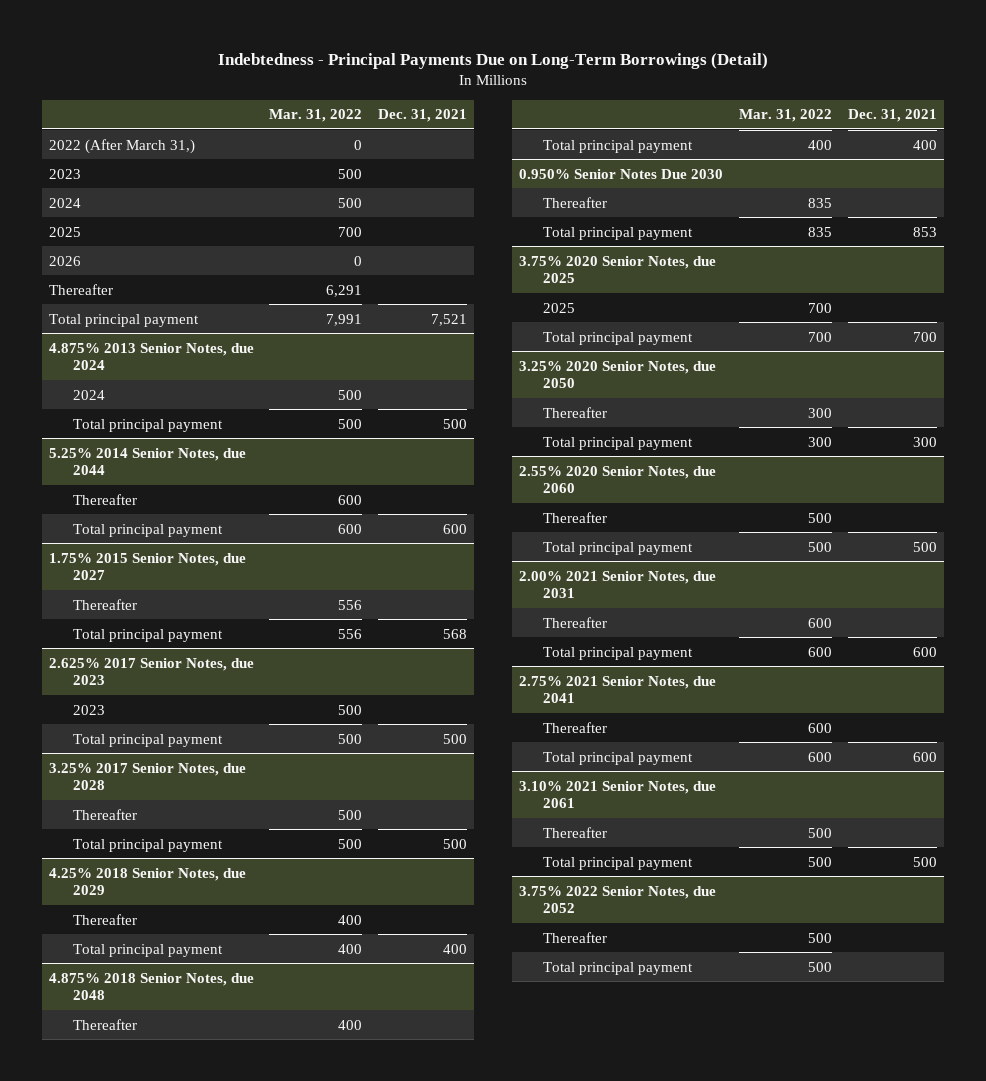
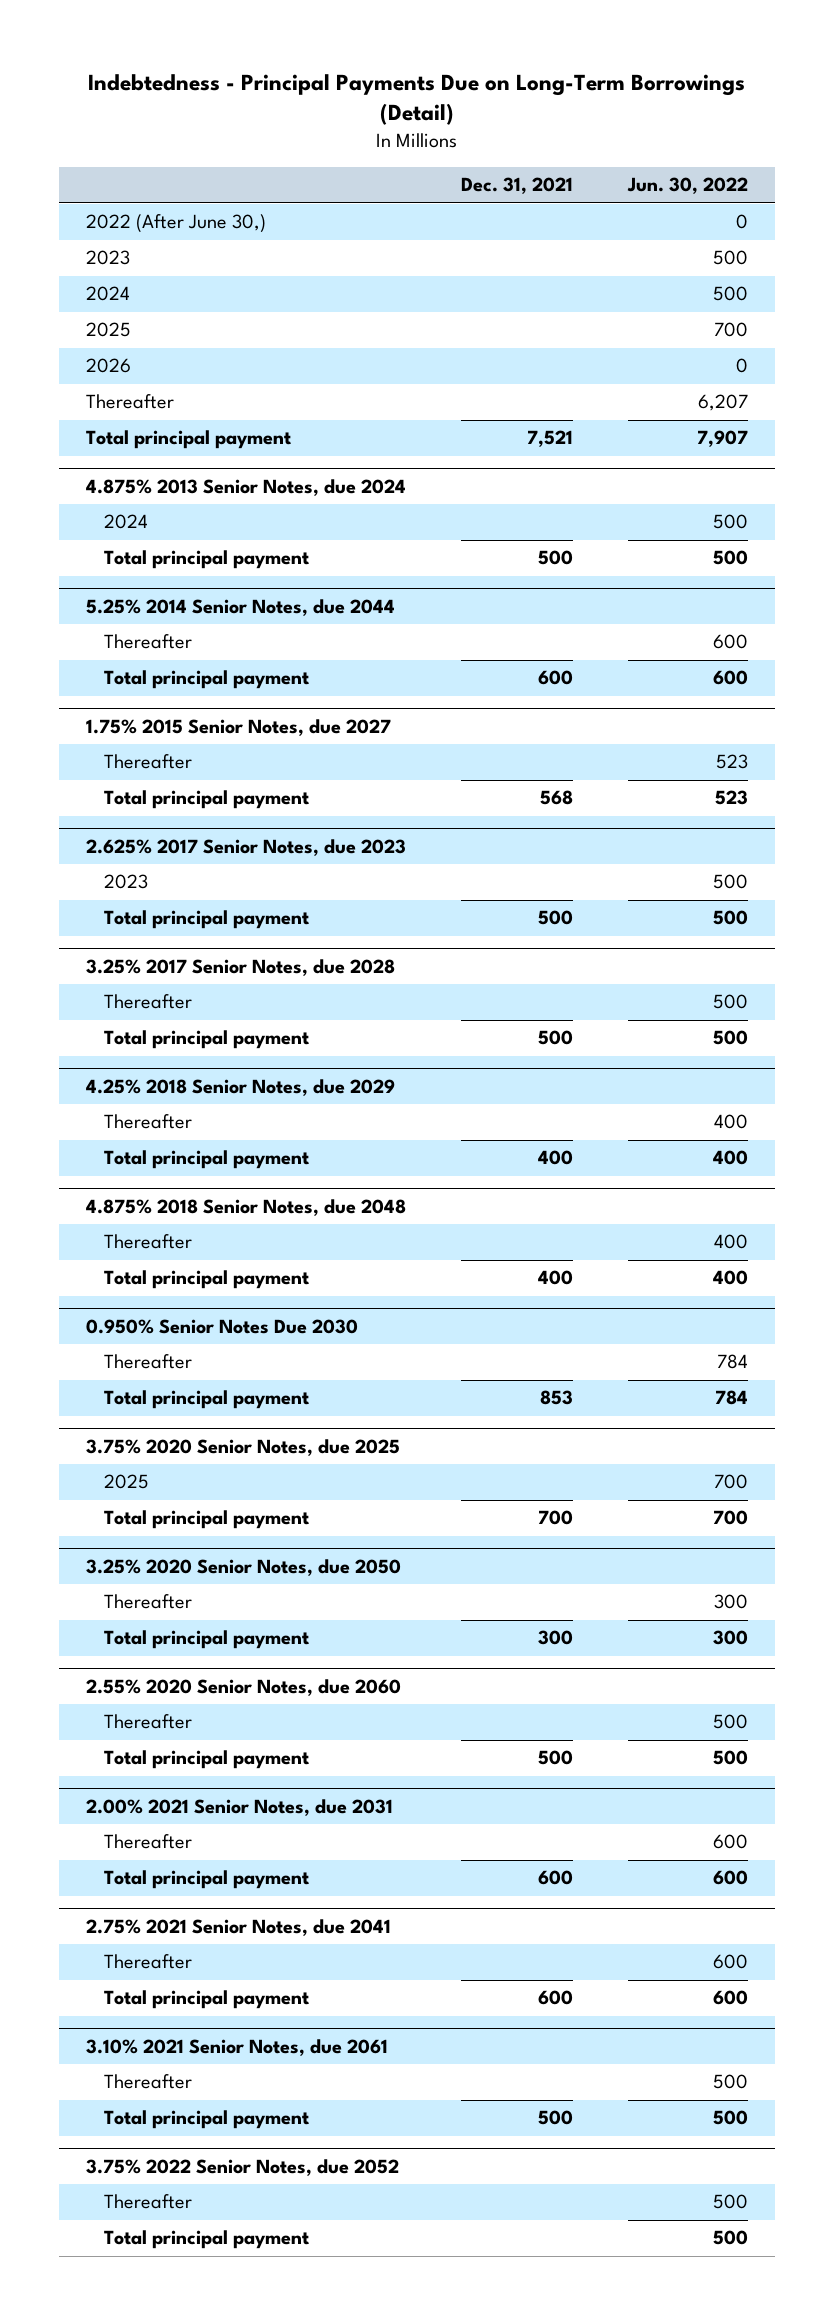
[269,109,363,123] Mar. 31, 2022 -> none
none -> [626,177,748,195] Jun. 30, 2022
[49,138,196,154] 2022 (After March 31,) -> [86,214,267,234] 2022 (After June 30,)

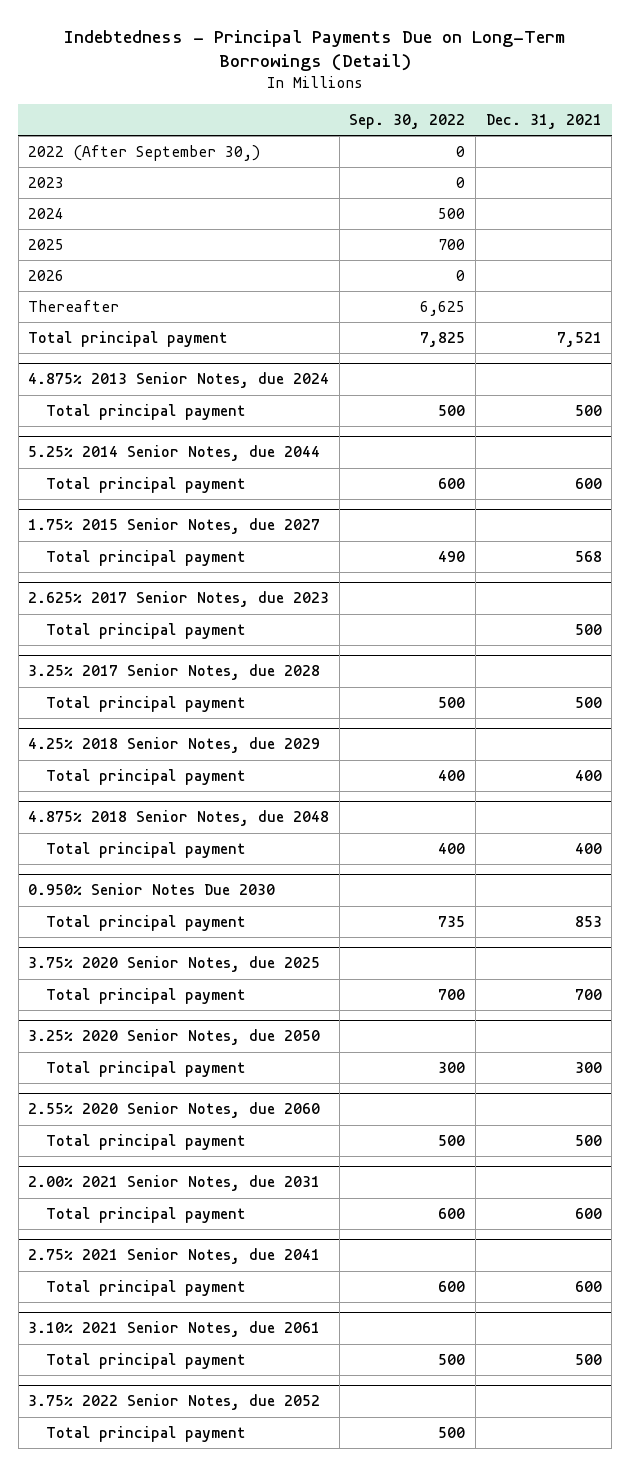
[626,177,748,195] Jun. 30, 2022 -> none
none -> [349,114,466,130] Sep. 30, 2022
[86,214,267,234] 2022 (After June 30,) -> [28,145,261,162] 2022 (After September 30,)
[104,514,149,530] 2024 -> none
[104,634,193,650] Thereafter -> none
[104,754,193,770] Thereafter -> none
[104,874,149,890] 2023 -> none
[104,994,193,1010] Thereafter -> none
[104,1114,193,1130] Thereafter -> none
[104,1234,193,1250] Thereafter -> none
[104,1354,193,1370] Thereafter -> none
[104,1474,150,1490] 2025 -> none
[104,1594,193,1610] Thereafter -> none
[104,1714,193,1730] Thereafter -> none
[104,1834,193,1850] Thereafter -> none
[104,1954,193,1970] Thereafter -> none
[104,2074,193,2090] Thereafter -> none
[104,2194,193,2210] Thereafter -> none

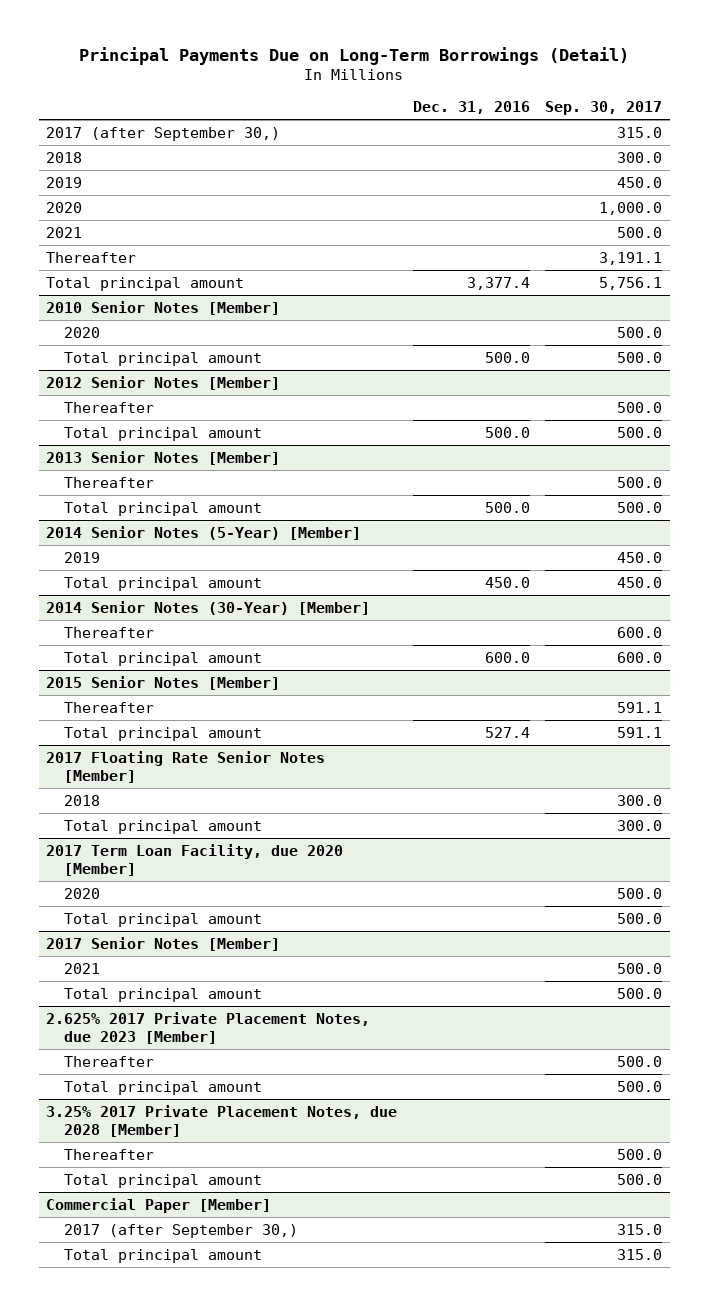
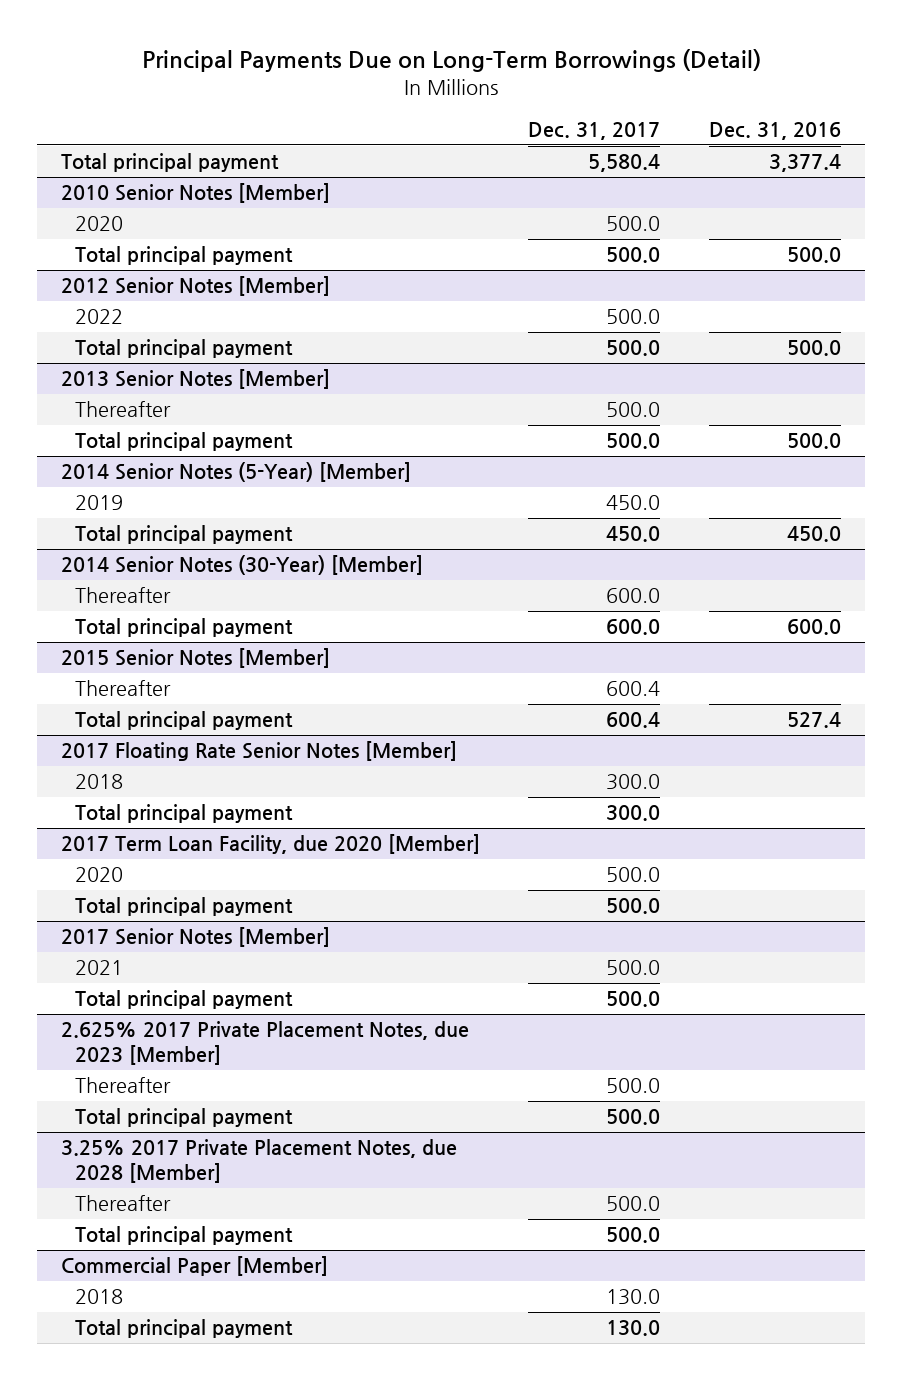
[545,100,663,115] Sep. 30, 2017 -> none
none -> [528,122,661,141] Dec. 31, 2017
[46,126,281,141] 2017 (after September 30,) -> none
[46,151,83,163] 2018 -> none
[46,176,83,188] 2019 -> none
[46,201,83,213] 2020 -> none
[46,226,83,238] 2021 -> none
[46,251,137,263] Thereafter -> none
[46,276,245,291] Total principal amount -> [60,153,279,173] Total principal payment
[63,351,262,366] Total principal amount -> [74,246,293,266] Total principal payment
[63,401,154,413] Thereafter -> none
none -> [74,309,123,325] 2022
[63,426,262,441] Total principal amount -> [74,339,293,359] Total principal payment
[63,501,262,516] Total principal amount -> [74,432,293,452] Total principal payment
[63,576,262,591] Total principal amount -> [74,525,293,545] Total principal payment
[63,651,262,666] Total principal amount -> [74,618,293,638] Total principal payment
[63,726,262,741] Total principal amount -> [74,711,293,731] Total principal payment
[63,819,262,834] Total principal amount -> [74,804,293,824] Total principal payment
[63,912,262,927] Total principal amount -> [74,897,293,917] Total principal payment
[63,987,262,1002] Total principal amount -> [74,990,293,1010] Total principal payment
[63,1080,262,1095] Total principal amount -> [74,1108,293,1128] Total principal payment
[63,1173,262,1188] Total principal amount -> [74,1226,293,1246] Total principal payment
[63,1223,298,1238] 2017 (after September 30,) -> none
none -> [74,1289,123,1305] 2018
[63,1248,262,1263] Total principal amount -> [74,1319,293,1339] Total principal payment

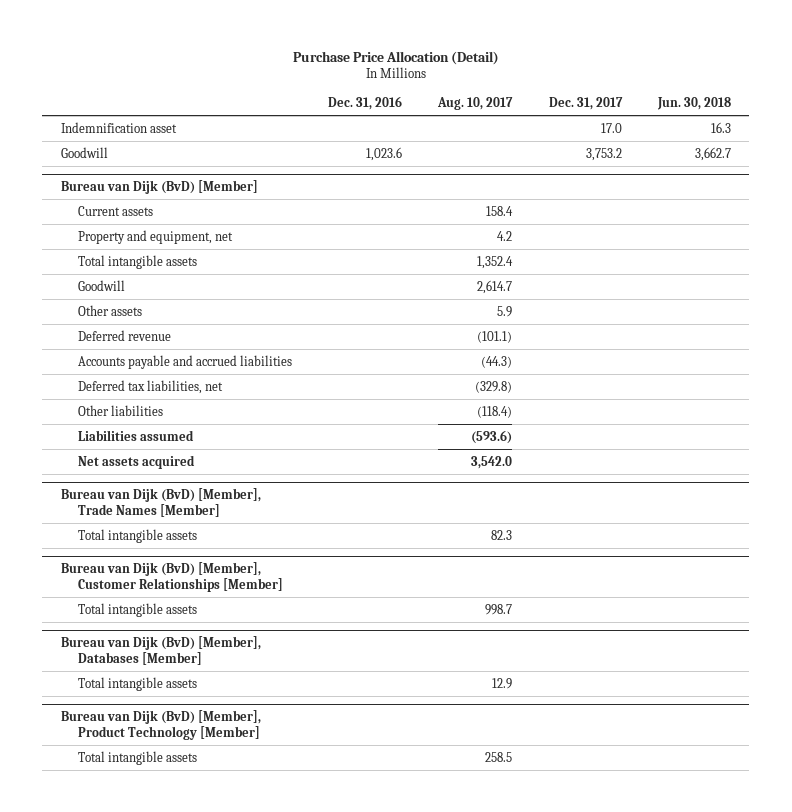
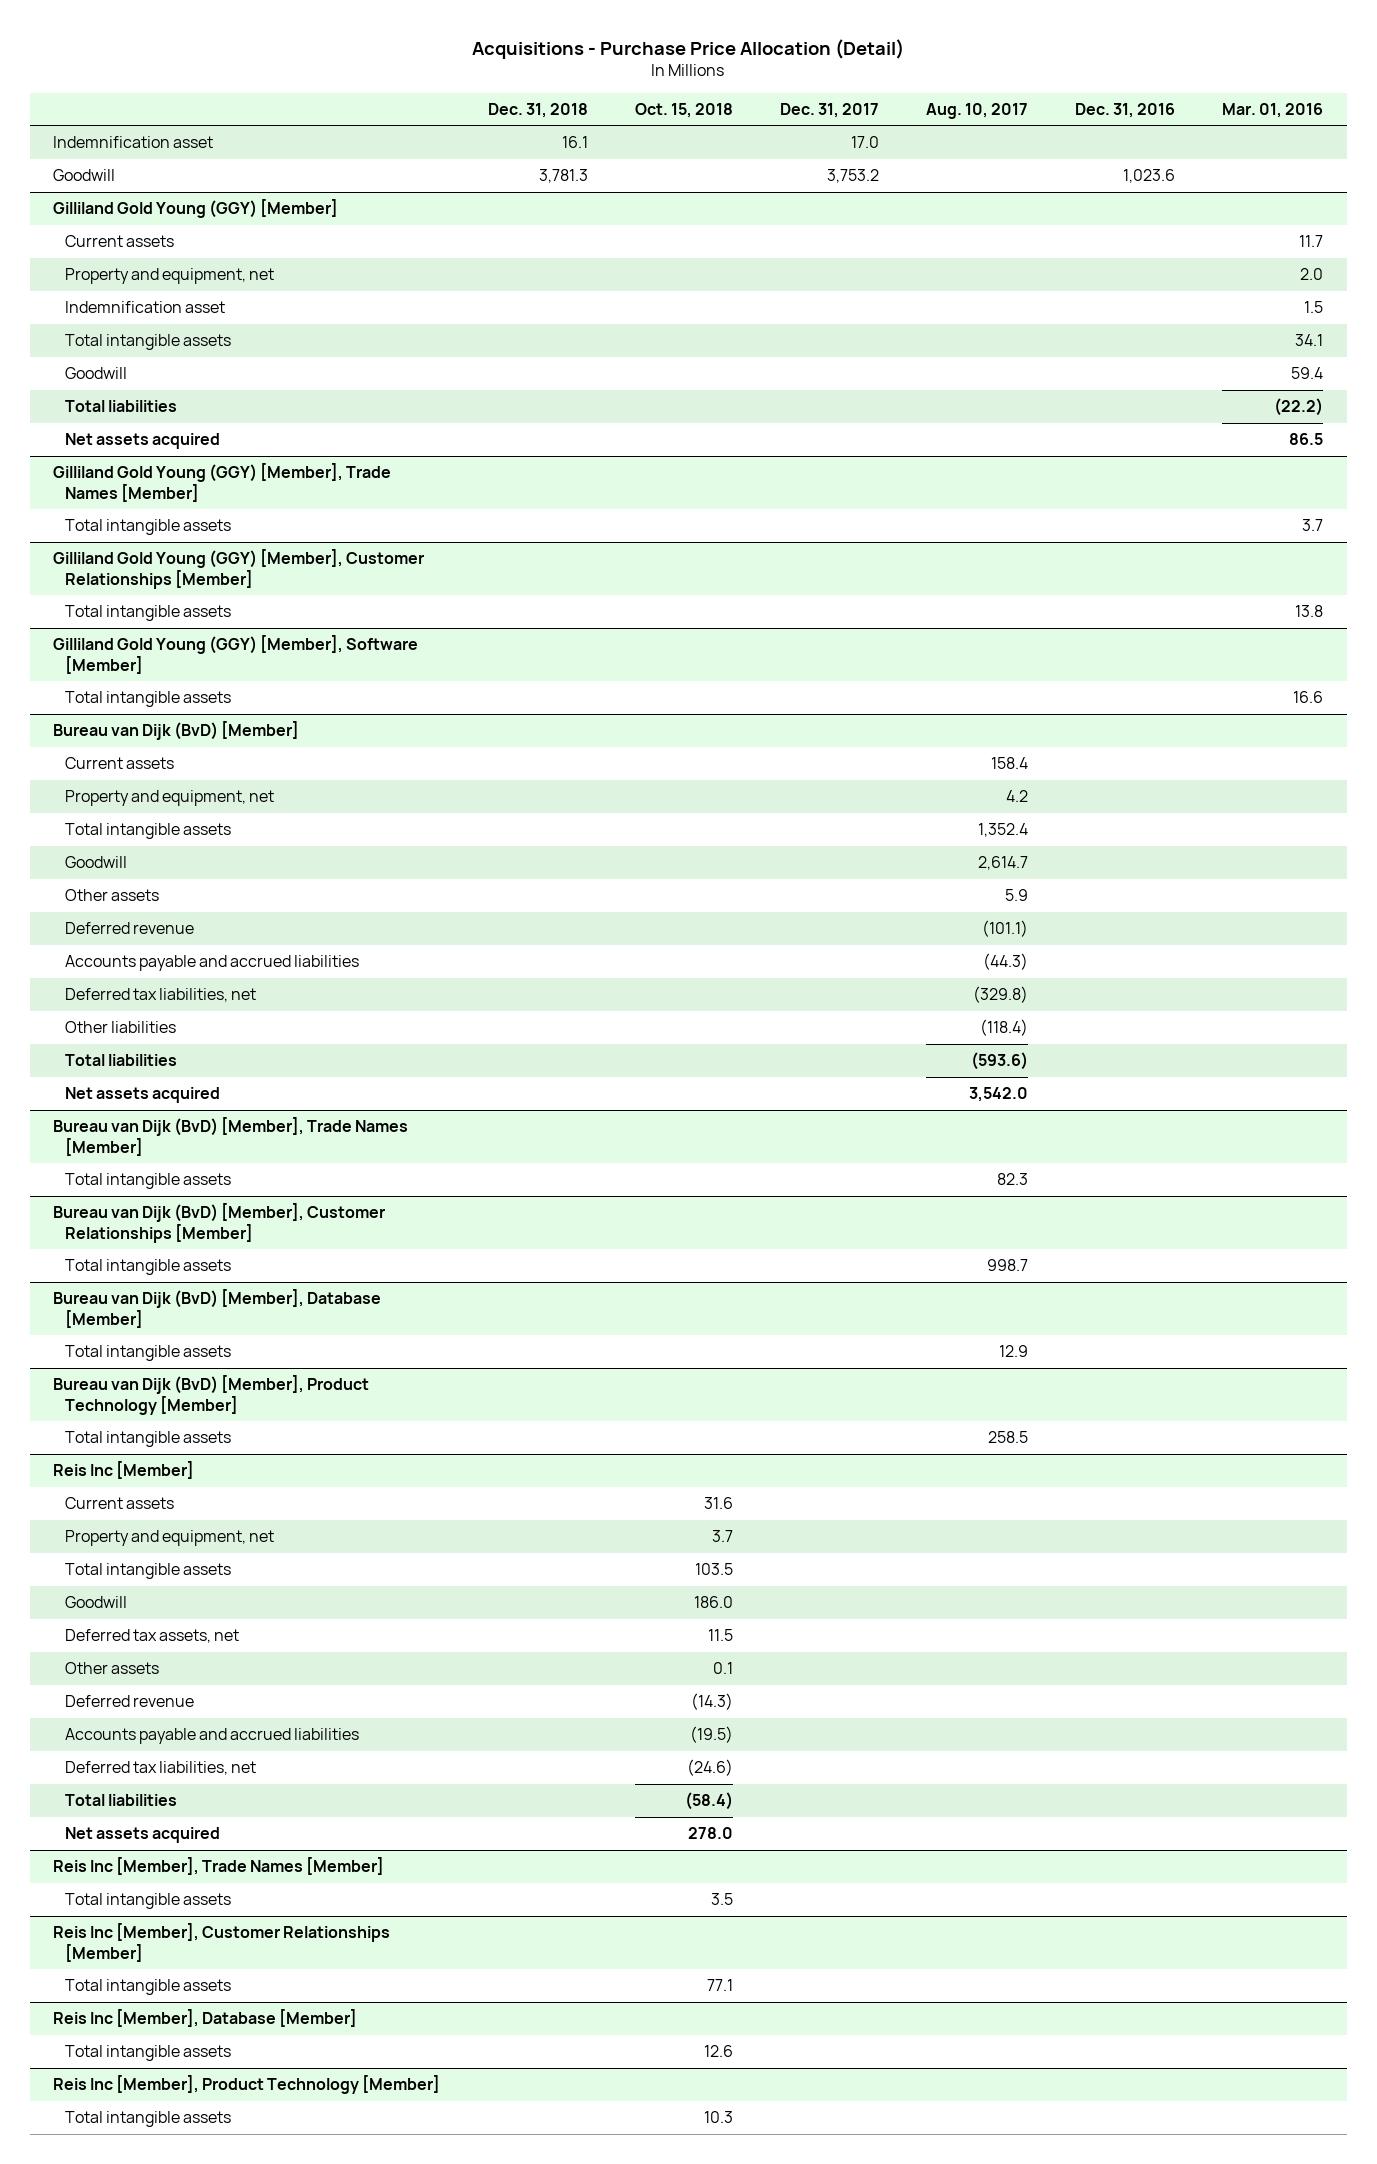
[292,50,499,65] Purchase Price Allocation (Detail) -> [472,38,905,59] Acquisitions - Purchase Price Allocation (Detail)
[656,97,731,111] Jun. 30, 2018 -> none
none -> [487,102,588,118] Dec. 31, 2018
none -> [634,102,733,118] Oct. 15, 2018
none -> [1222,102,1324,118] Mar. 01, 2016
none -> [53,199,339,219] Gilliland Gold Young (GGY) [Member]
none -> [64,235,174,248] Current assets
none -> [64,268,274,285] Property and equipment, net
none -> [64,301,225,314] Indemnification asset
none -> [64,334,231,351] Total intangible assets
none -> [64,367,127,380] Goodwill
none -> [64,400,177,413] Total liabilities
none -> [64,433,220,450] Net assets acquired
none -> [53,463,392,502] Gilliland Gold Young (GGY) [Member], Trade Names [Member]
none -> [64,519,231,536] Total intangible assets
none -> [53,549,425,589] Gilliland Gold Young (GGY) [Member], Customer Relationships [Member]
none -> [64,605,231,622] Total intangible assets
none -> [53,635,419,674] Gilliland Gold Young (GGY) [Member], Software [Member]
none -> [64,691,231,708] Total intangible assets
[77,429,194,441] Liabilities assumed -> [64,1054,177,1067] Total liabilities
[60,635,261,665] Bureau van Dijk (BvD) [Member], Databases [Member] -> [53,1289,382,1328] Bureau van Dijk (BvD) [Member], Database [Member]
none -> [53,1461,195,1480] Reis Inc [Member]
none -> [64,1497,174,1510] Current assets
none -> [64,1530,274,1547] Property and equipment, net
none -> [64,1563,231,1580] Total intangible assets
none -> [64,1596,127,1609] Goodwill
none -> [64,1629,239,1644] Deferred tax assets, net
none -> [64,1662,159,1675] Other assets
none -> [64,1695,194,1708] Deferred revenue
none -> [64,1728,359,1745] Accounts payable and accrued liabilities
none -> [64,1761,256,1776] Deferred tax liabilities, net
none -> [64,1794,177,1807] Total liabilities
none -> [64,1827,220,1844] Net assets acquired
none -> [53,1857,385,1876] Reis Inc [Member], Trade Names [Member]
none -> [64,1893,231,1910] Total intangible assets
none -> [53,1923,391,1962] Reis Inc [Member], Customer Relationships [Member]
none -> [64,1979,231,1996] Total intangible assets
none -> [53,2009,358,2028] Reis Inc [Member], Database [Member]
none -> [64,2045,231,2062] Total intangible assets
none -> [53,2075,441,2095] Reis Inc [Member], Product Technology [Member]
none -> [64,2111,231,2128] Total intangible assets

